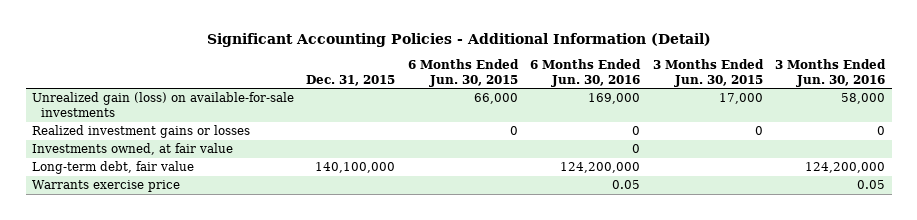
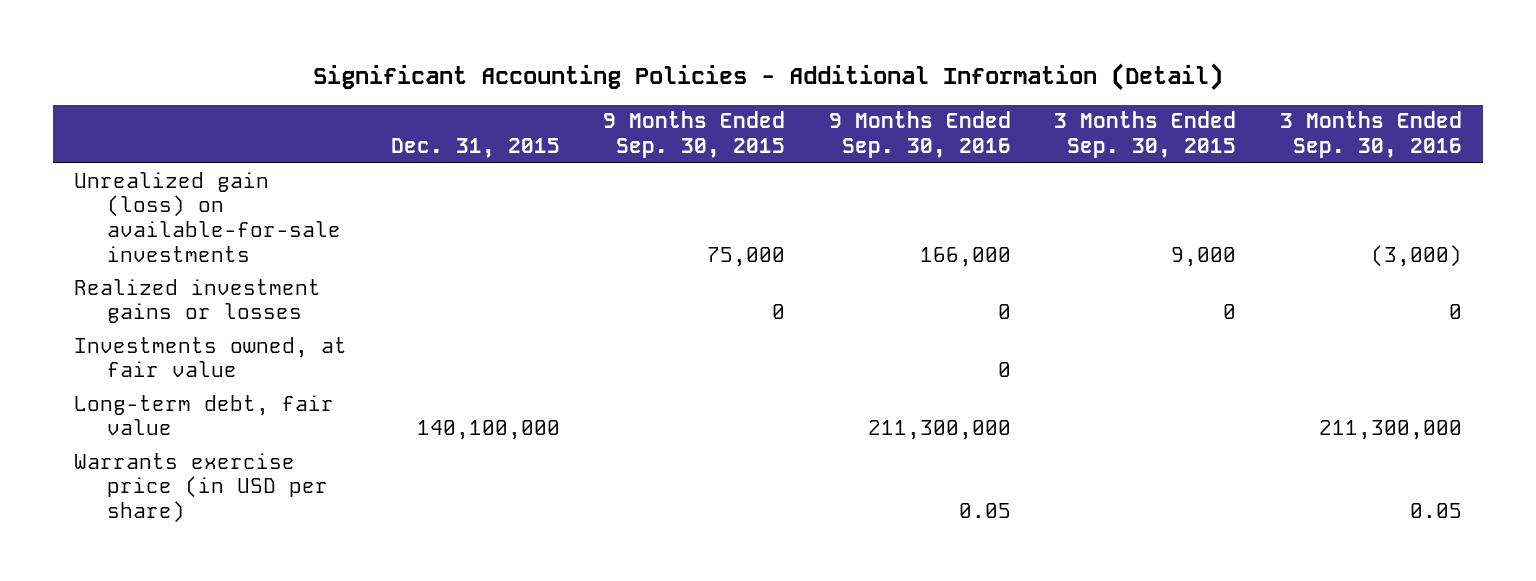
[407,58,519,87] 6 Months Ended Jun. 30, 2015 -> none
[530,58,642,87] 6 Months Ended Jun. 30, 2016 -> none
[652,58,764,87] 3 Months Ended Jun. 30, 2015 -> none
[775,58,887,87] 3 Months Ended Jun. 30, 2016 -> none
none -> [603,111,786,159] 9 Months Ended Sep. 30, 2015
none -> [828,111,1011,159] 9 Months Ended Sep. 30, 2016
none -> [1054,111,1237,159] 3 Months Ended Sep. 30, 2015
none -> [1279,111,1462,159] 3 Months Ended Sep. 30, 2016
[31,180,180,193] Warrants exercise price -> [74,452,328,524] Warrants exercise price (in USD per share)

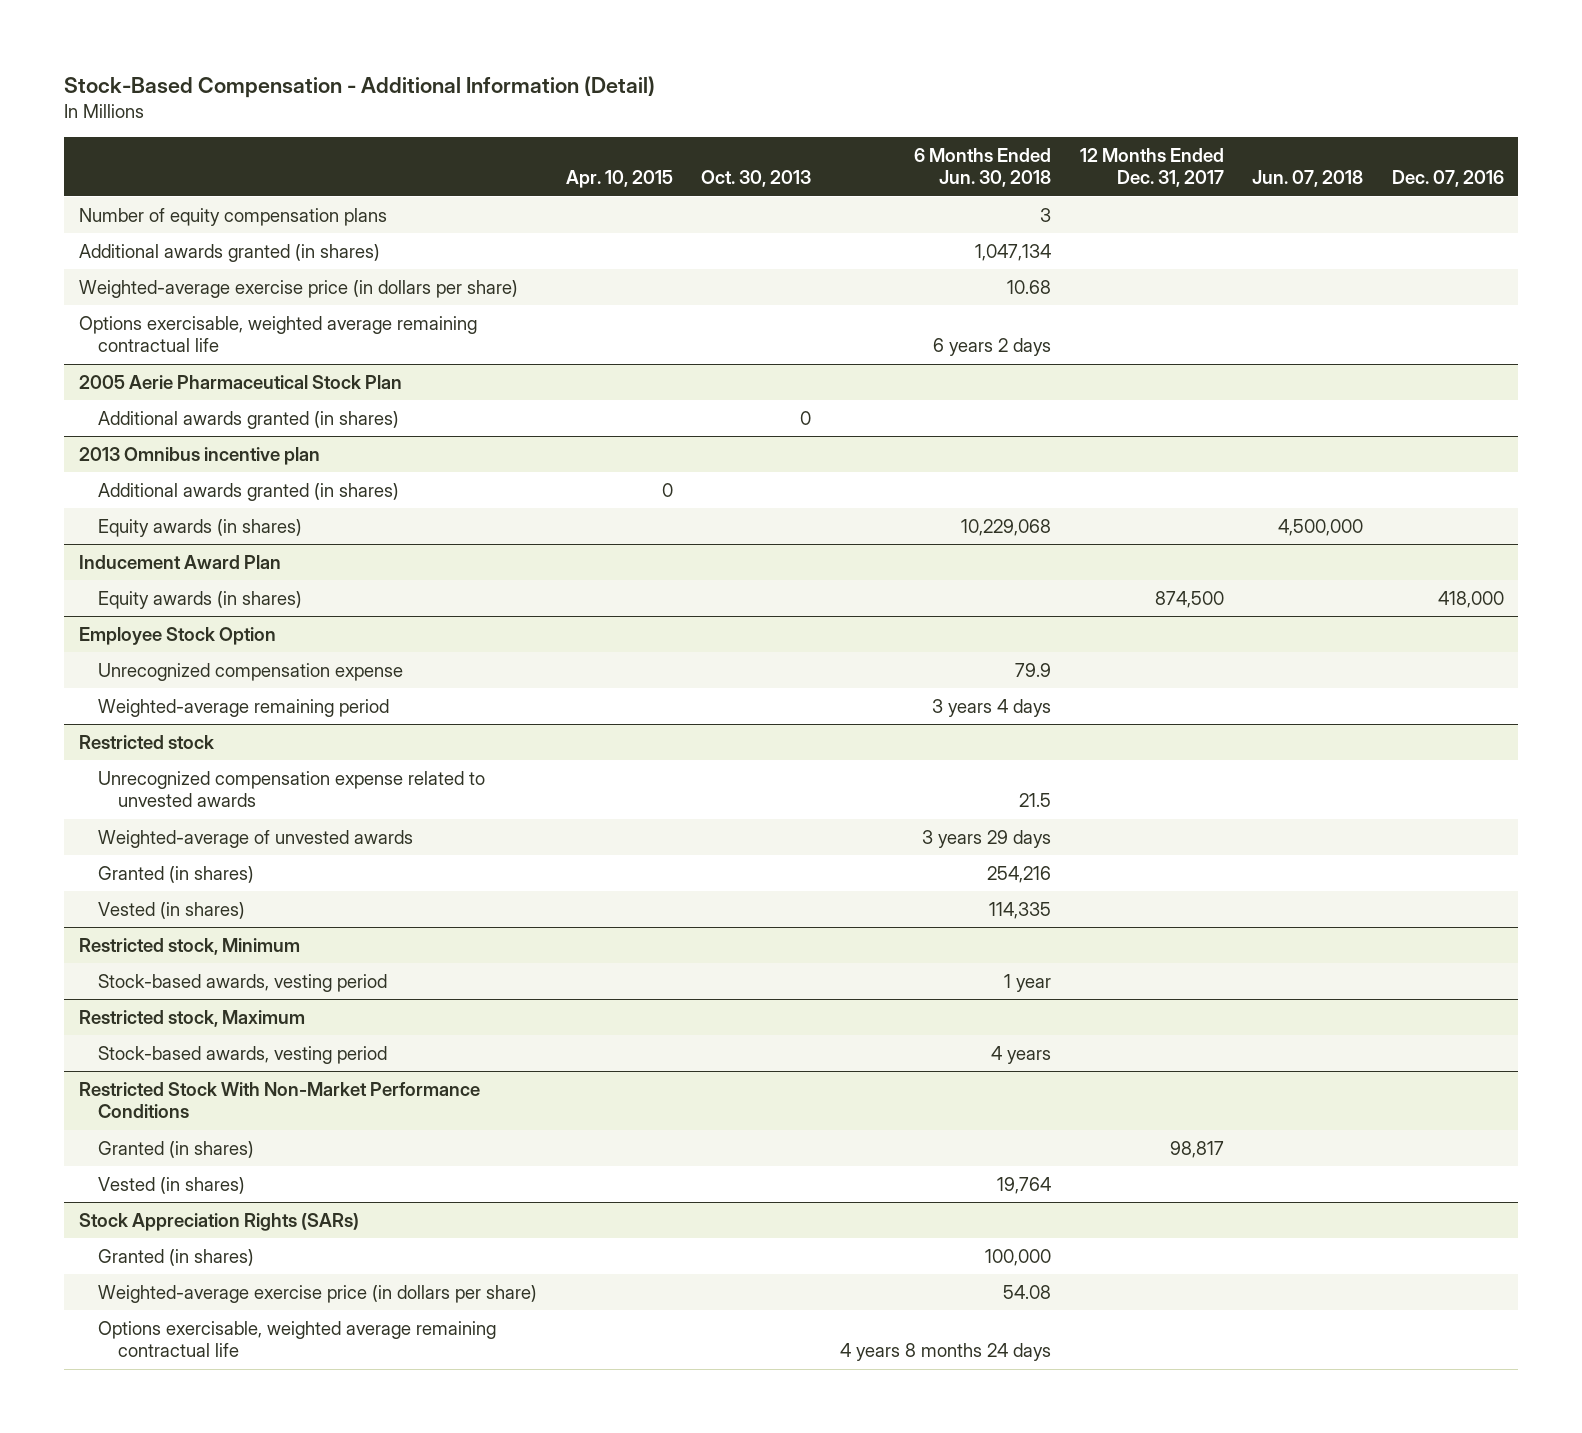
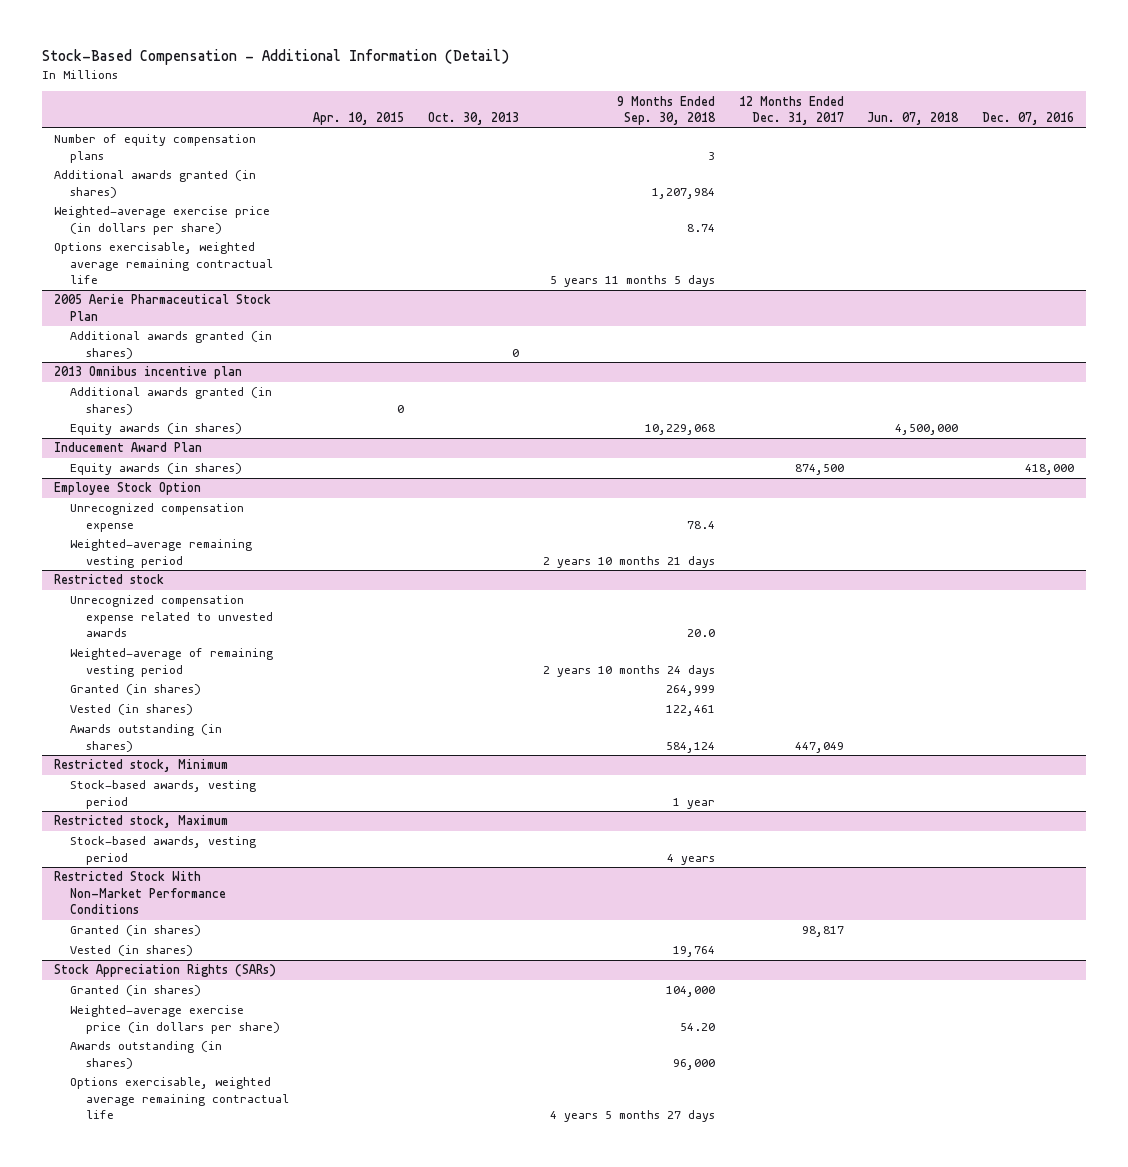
[913,147,1051,188] 6 Months Ended Jun. 30, 2018 -> none
none -> [616,95,716,125] 9 Months Ended Sep. 30, 2018
[98,699,390,718] Weighted-average remaining period -> [69,539,252,568] Weighted-average remaining vesting period
[98,830,414,849] Weighted-average of unvested awards -> [69,648,273,677] Weighted-average of remaining vesting period
none -> [69,724,222,752] Awards outstanding (in shares)
none -> [69,1041,222,1069] Awards outstanding (in shares)

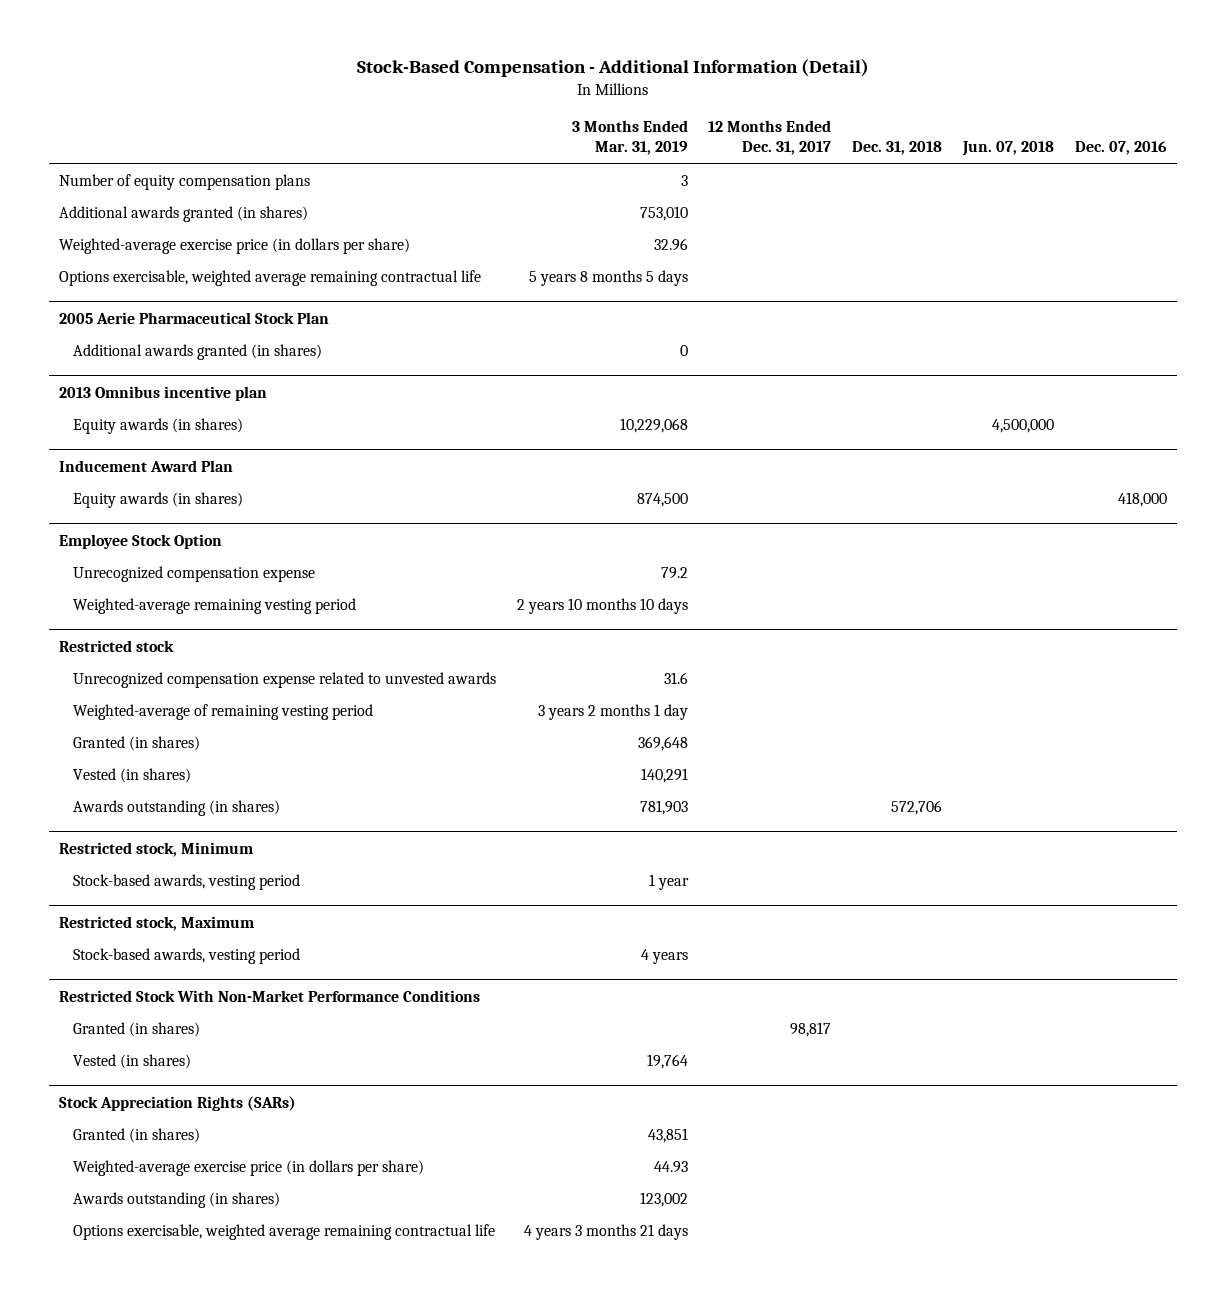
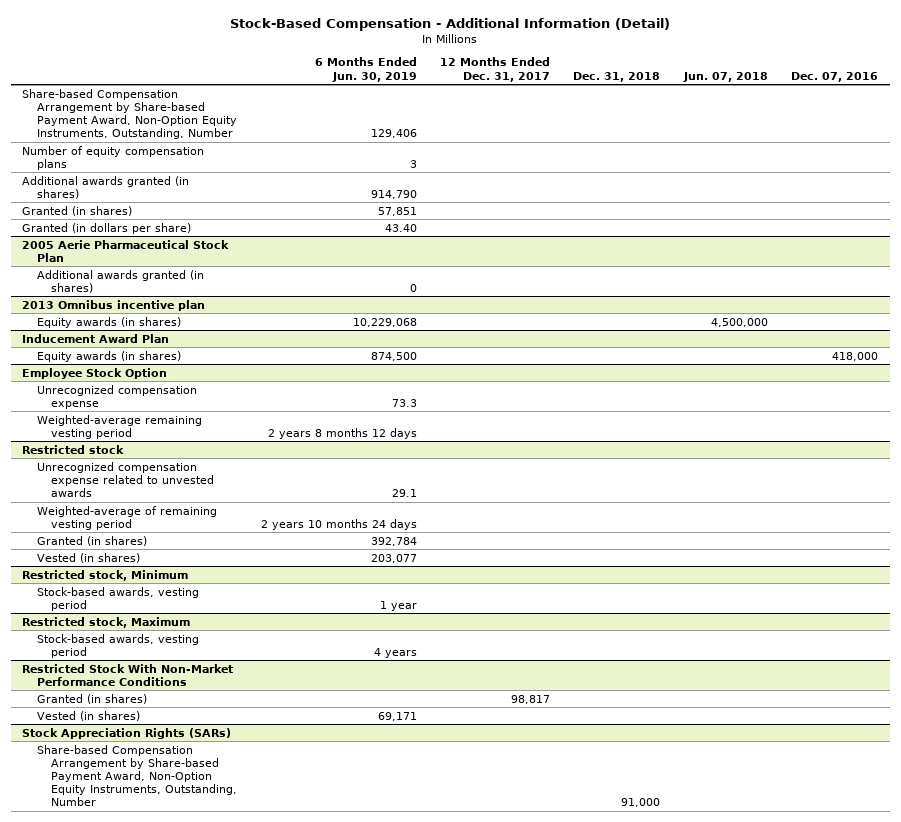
[571,120,688,156] 3 Months Ended Mar. 31, 2019 -> none
none -> [314,57,417,82] 6 Months Ended Jun. 30, 2019
none -> [22,88,237,140] Share-based Compensation Arrangement by Share-based Payment Award, Non-Option Equity Instruments, Outstanding, Number
[59,237,411,254] Weighted-average exercise price (in dollars per share) -> none
[59,269,482,286] Options exercisable, weighted average remaining contractual life -> none
none -> [22,205,133,216] Granted (in shares)
none -> [22,222,192,234] Granted (in dollars per share)
[73,799,281,816] Awards outstanding (in shares) -> none
[73,1127,201,1143] Granted (in shares) -> none
[73,1159,425,1176] Weighted-average exercise price (in dollars per share) -> none
[73,1191,281,1208] Awards outstanding (in shares) -> none
[73,1223,496,1240] Options exercisable, weighted average remaining contractual life -> none
none -> [36,744,238,807] Share-based Compensation Arrangement by Share-based Payment Award, Non-Option Equity Instruments, Outstanding, Number

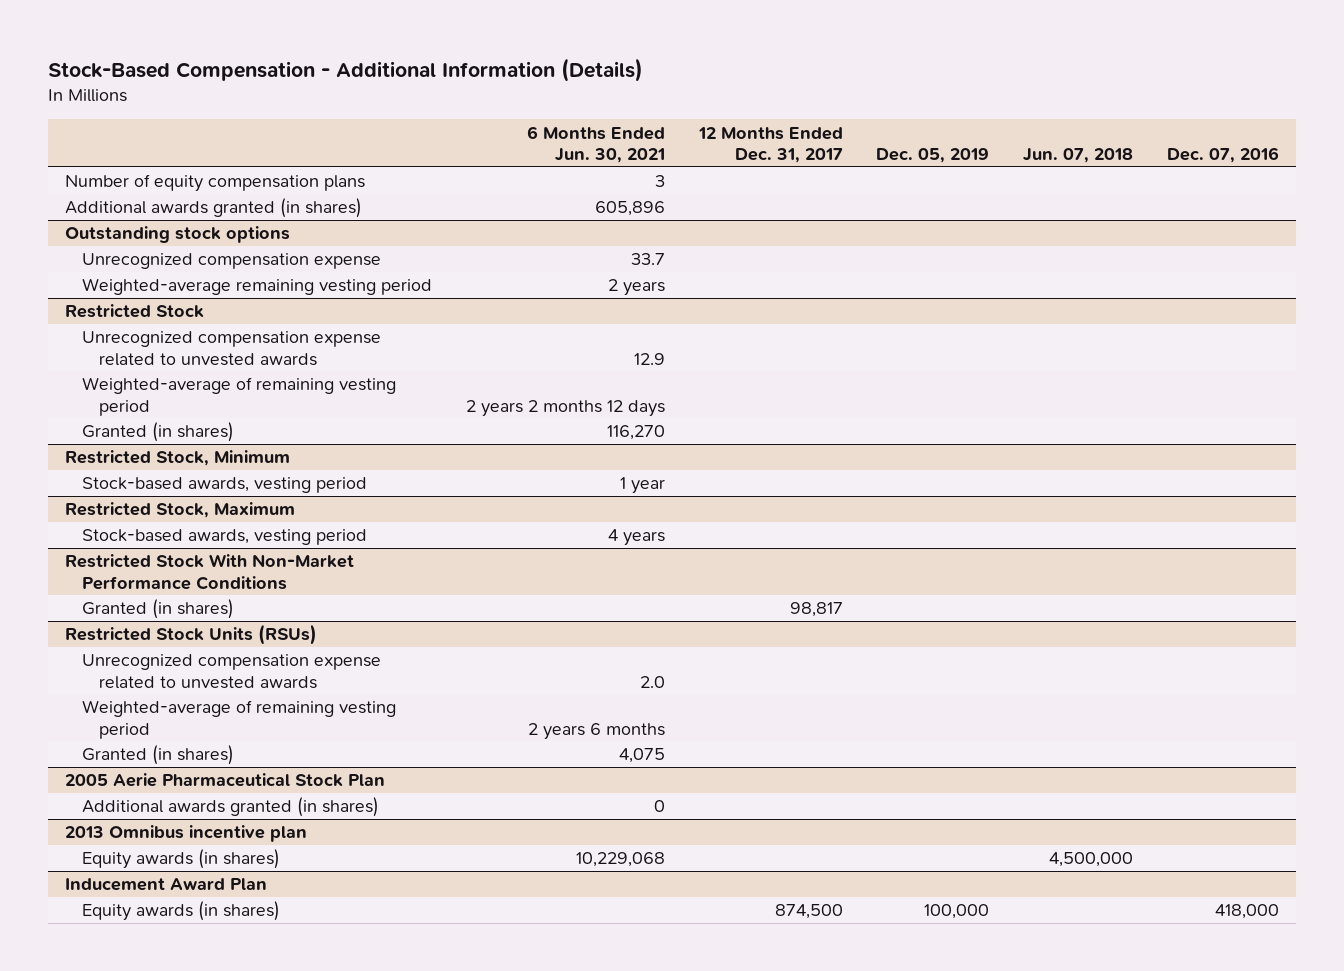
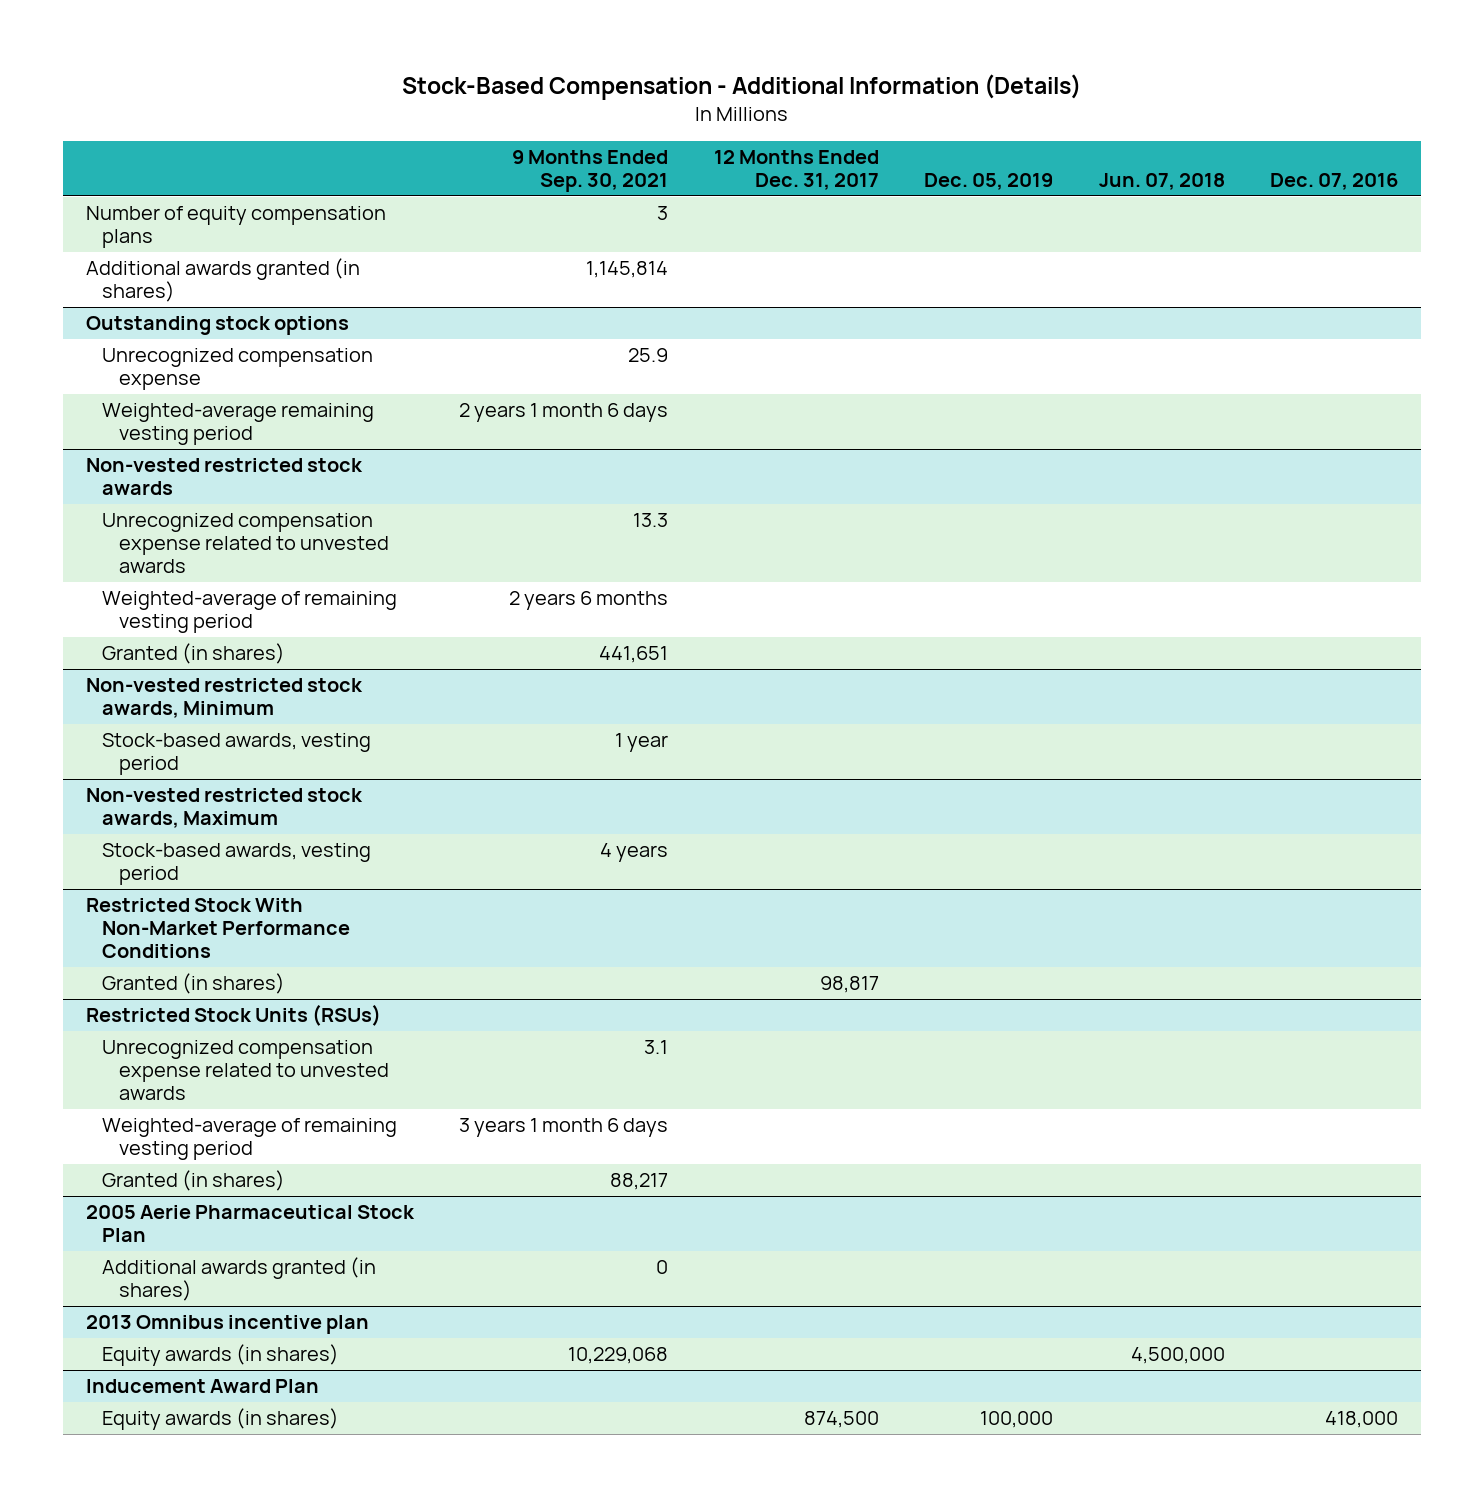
[526,125,665,164] 6 Months Ended Jun. 30, 2021 -> none
none -> [512,150,669,193] 9 Months Ended Sep. 30, 2021
[65,304,205,319] Restricted Stock -> [85,458,363,496] Non-vested restricted stock awards
[65,450,291,467] Restricted Stock, Minimum -> [85,678,363,719] Non-vested restricted stock awards, Minimum
[65,502,296,519] Restricted Stock, Maximum -> [85,788,363,829] Non-vested restricted stock awards, Maximum

